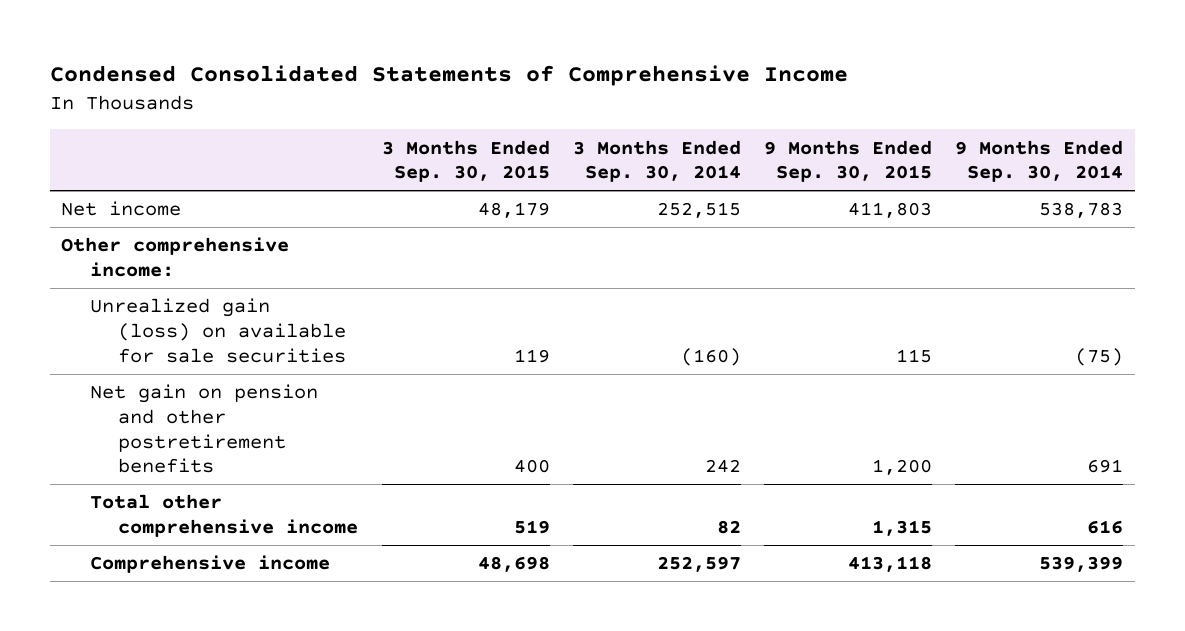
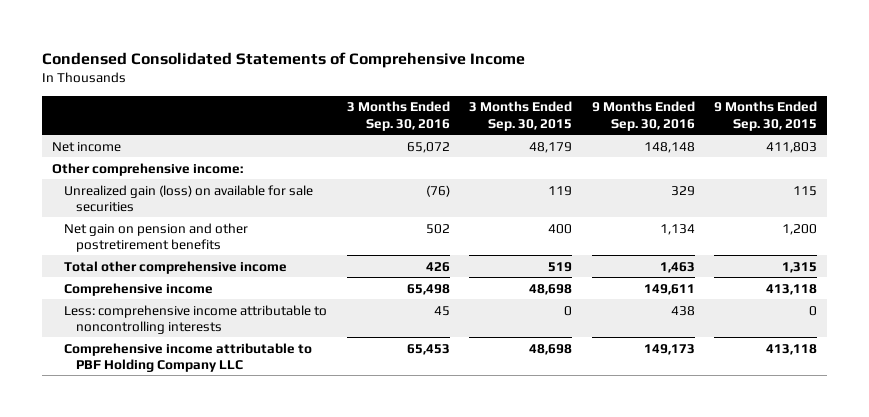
[572,139,741,183] 3 Months Ended Sep. 30, 2014 -> none
[955,139,1124,183] 9 Months Ended Sep. 30, 2014 -> none
none -> [346,101,450,131] 3 Months Ended Sep. 30, 2016
none -> [591,101,695,131] 9 Months Ended Sep. 30, 2016
none -> [64,304,328,334] Less: comprehensive income attributable to noncontrolling interests
none -> [64,342,313,372] Comprehensive income attributable to PBF Holding Company LLC

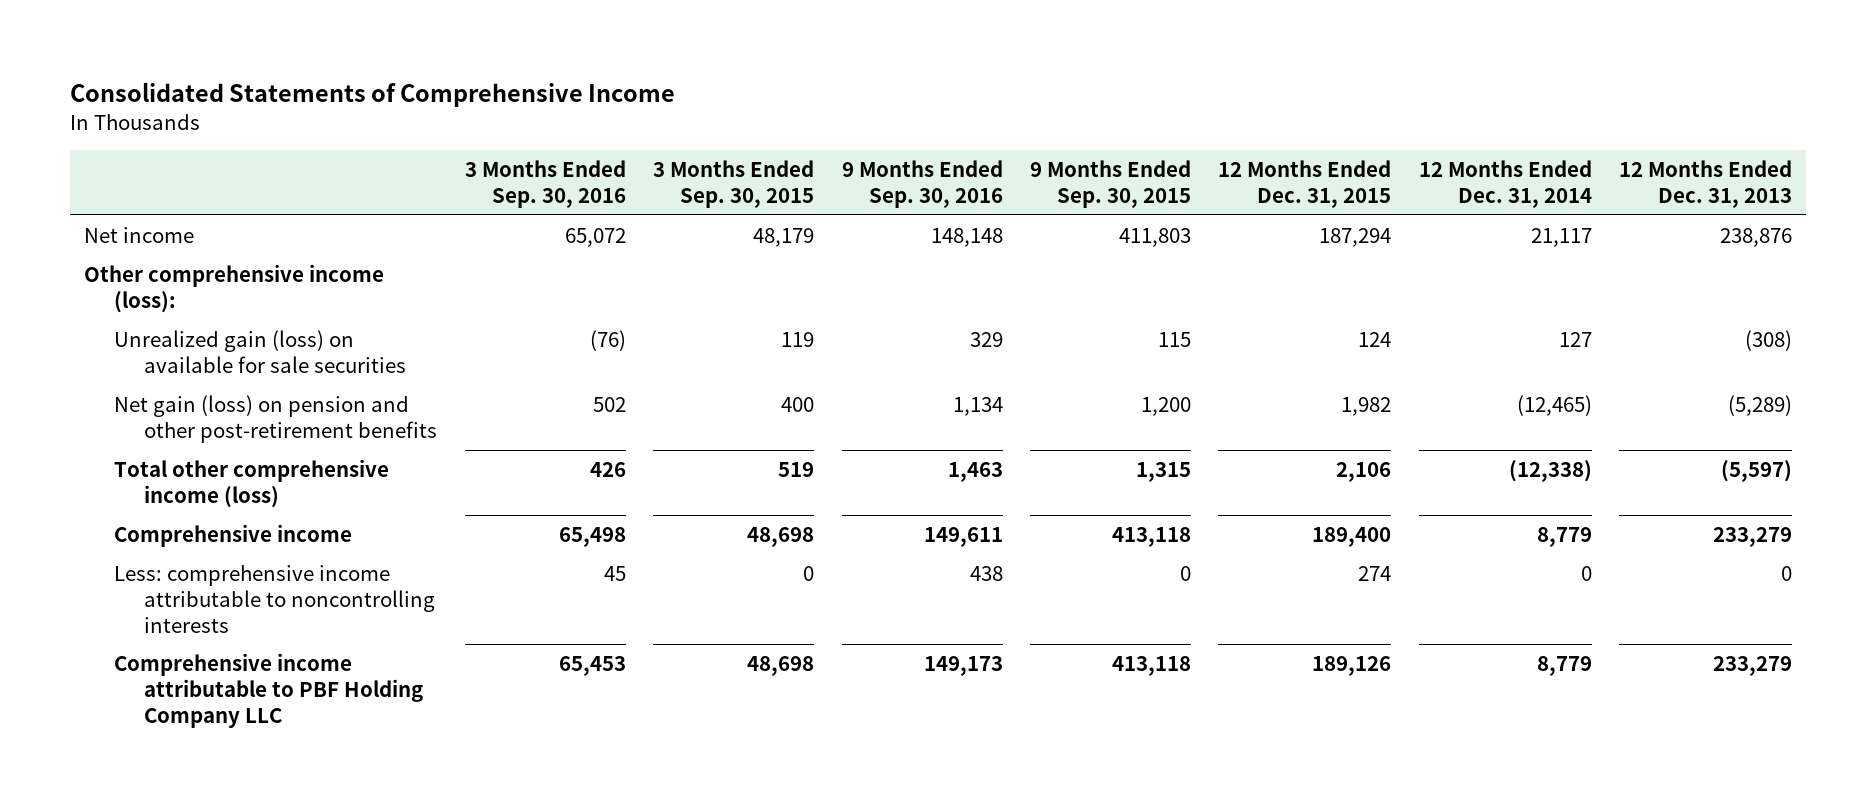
[42,51,526,68] Condensed Consolidated Statements of Comprehensive Income -> [70,82,676,108] Consolidated Statements of Comprehensive Income
none -> [1218,159,1392,208] 12 Months Ended Dec. 31, 2015
none -> [1418,159,1592,208] 12 Months Ended Dec. 31, 2014
none -> [1619,159,1793,208] 12 Months Ended Dec. 31, 2013
[51,162,243,176] Other comprehensive income: -> [83,263,384,313] Other comprehensive income (loss):
[64,222,249,252] Net gain on pension and other postretirement benefits -> [114,394,438,443] Net gain (loss) on pension and other post-retirement benefits
[64,260,288,274] Total other comprehensive income -> [114,458,390,508] Total other comprehensive income (loss)

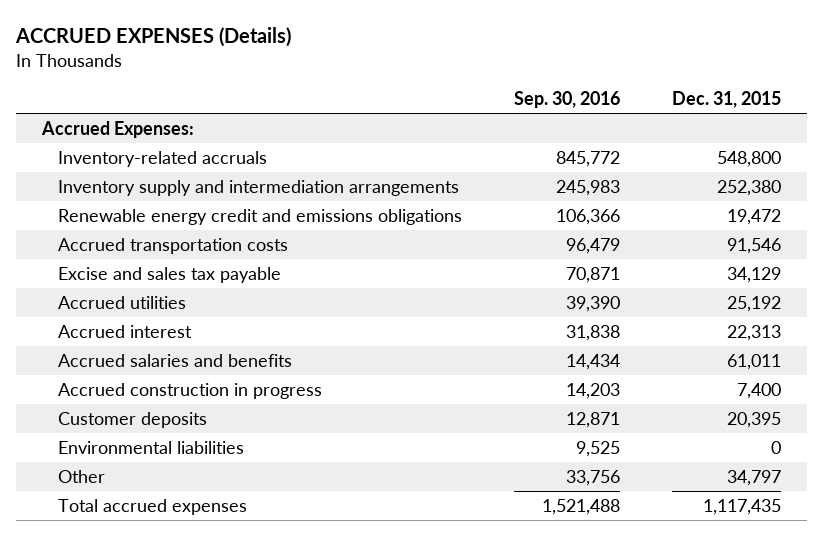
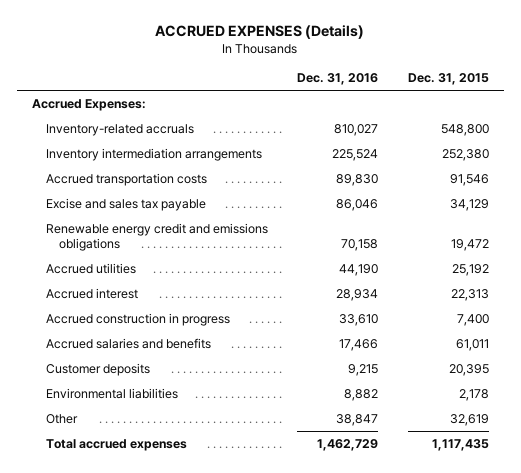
[514,91,621,109] Sep. 30, 2016 -> none
none -> [297,73,379,86] Dec. 31, 2016
[57,179,459,196] Inventory supply and intermediation arrangements -> [45,147,262,161] Inventory intermediation arrangements
[57,208,462,225] Renewable energy credit and emissions obligations -> [45,222,268,252] Renewable energy credit and emissions obligations
[57,353,292,367] Accrued salaries and benefits -> [45,337,211,349] Accrued salaries and benefits
[771,440,782,454] 0 -> [459,388,490,401] 2,178
[727,469,782,486] 34,797 -> [450,413,490,426] 32,619

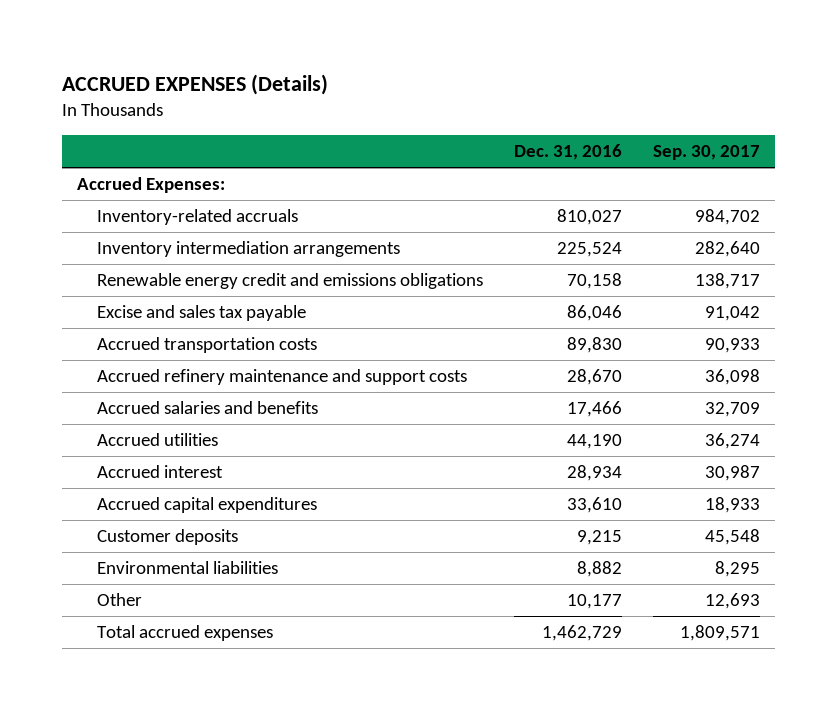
[408,73,490,86] Dec. 31, 2015 -> none
none -> [652,145,760,161] Sep. 30, 2017
[45,197,206,211] Excise and sales tax payable -> [97,305,307,322] Excise and sales tax payable
[45,172,207,186] Accrued transportation costs -> [97,337,318,354] Accrued transportation costs
none -> [97,369,468,386] Accrued refinery maintenance and support costs
[45,337,211,349] Accrued salaries and benefits -> [97,401,319,415] Accrued salaries and benefits
[45,312,230,326] Accrued construction in progress -> [97,497,318,514] Accrued capital expenditures
[336,413,379,426] 38,847 -> [567,594,623,610] 10,177

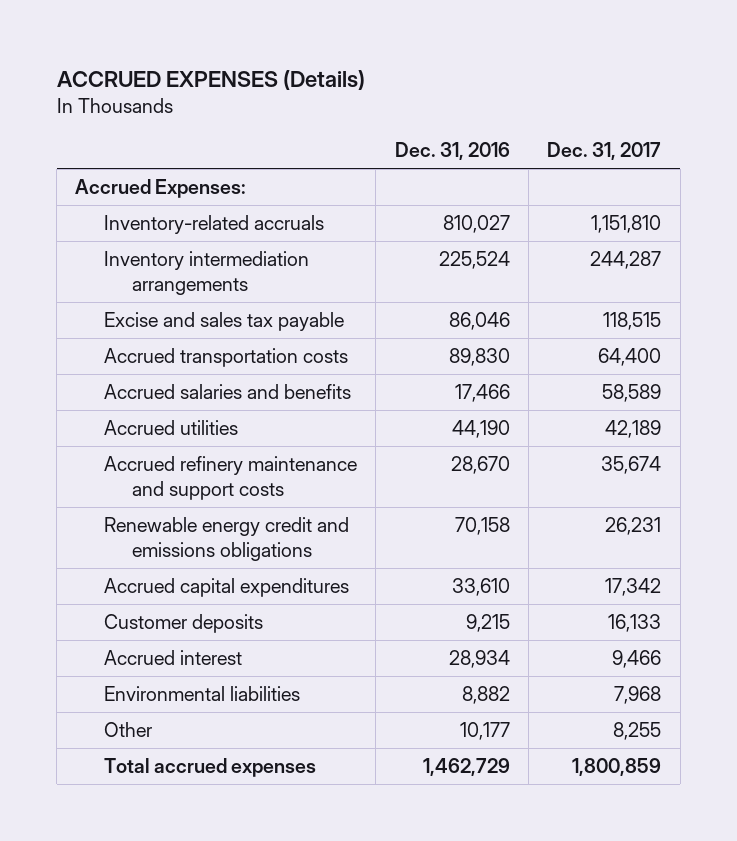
[652,145,760,161] Sep. 30, 2017 -> none
none -> [547,142,662,161] Dec. 31, 2017
[97,369,468,386] Accrued refinery maintenance and support costs -> [103,456,357,500] Accrued refinery maintenance and support costs
[97,273,484,290] Renewable energy credit and emissions obligations -> [103,517,349,561] Renewable energy credit and emissions obligations
[97,465,224,479] Accrued interest -> [103,650,242,666] Accrued interest

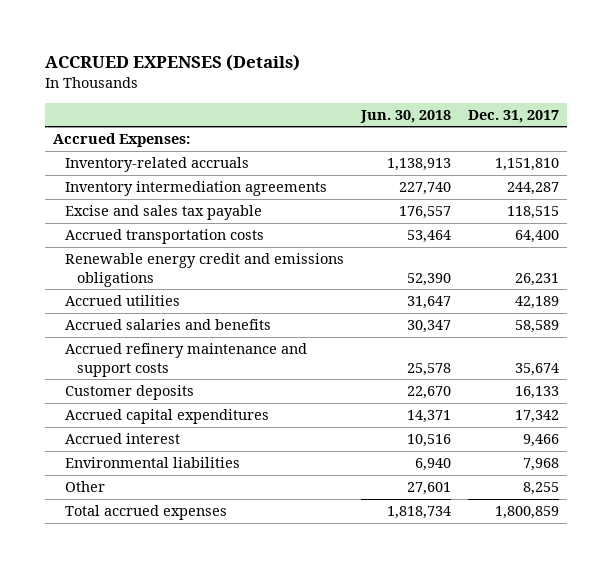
[394,142,510,161] Dec. 31, 2016 -> none
none -> [360,109,452,123] Jun. 30, 2018
[103,251,309,295] Inventory intermediation arrangements -> [65,181,328,197] Inventory intermediation agreements
[103,517,349,561] Renewable energy credit and emissions obligations -> [65,253,345,287] Renewable energy credit and emissions obligations
[103,384,351,400] Accrued salaries and benefits -> [65,319,272,331] Accrued salaries and benefits
[103,578,349,598] Accrued capital expenditures -> [65,409,270,425] Accrued capital expenditures

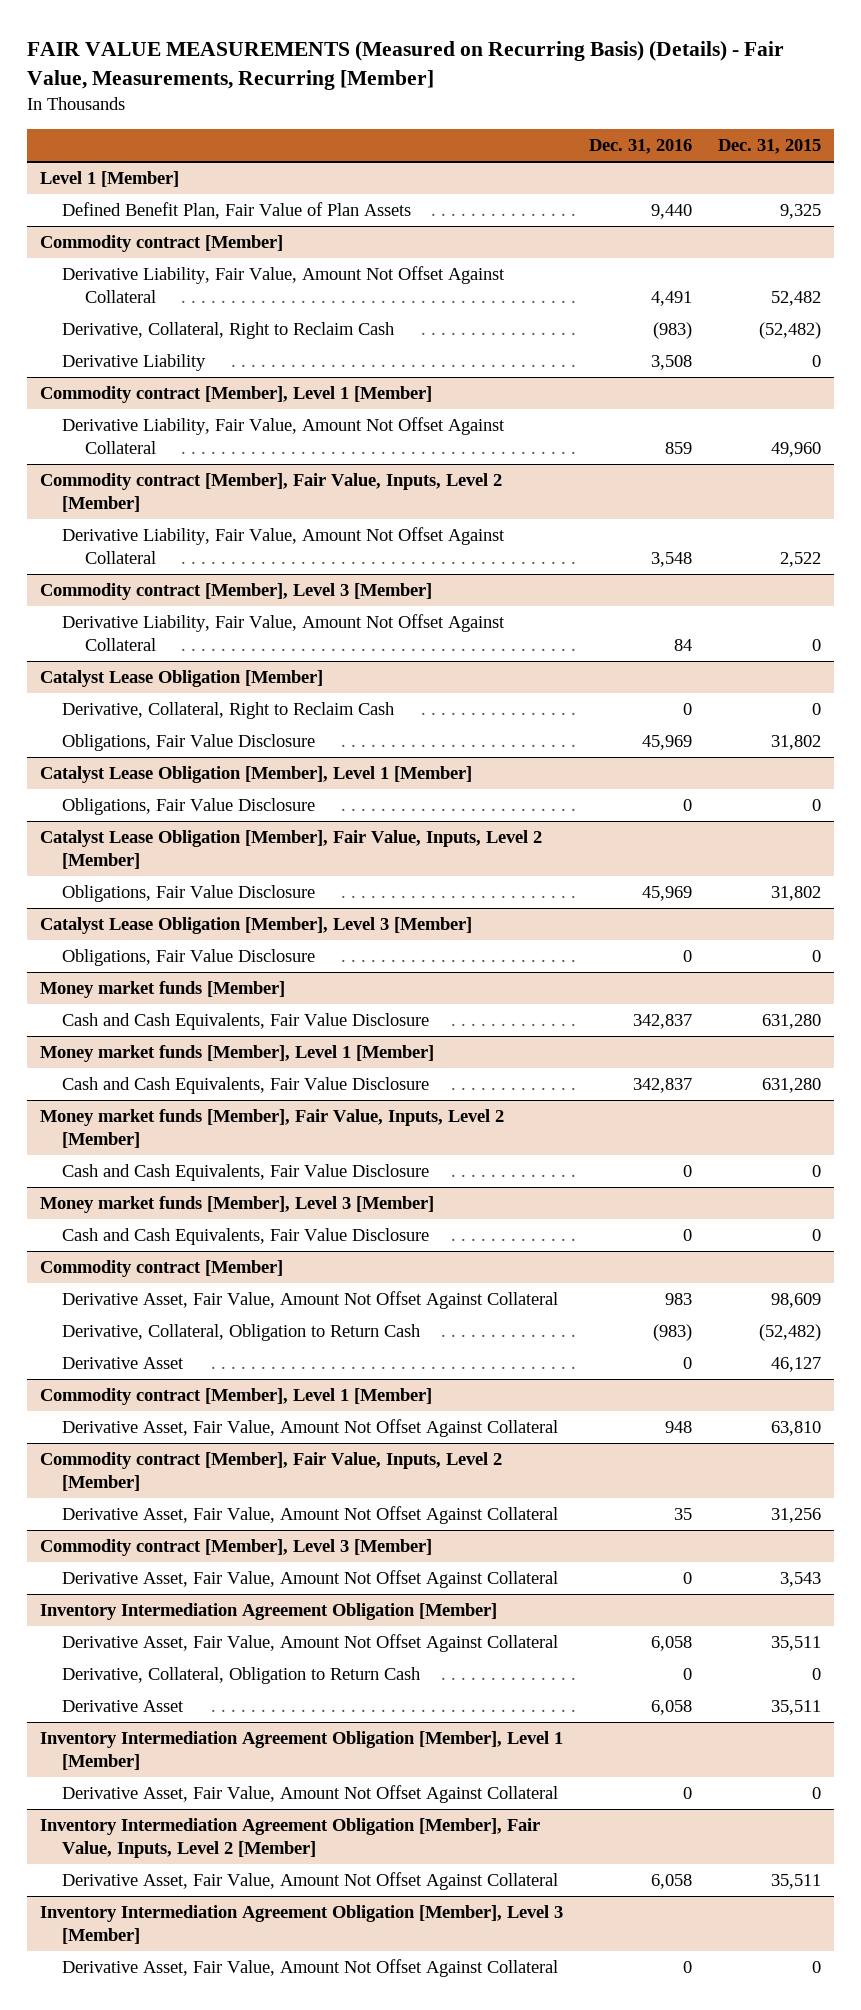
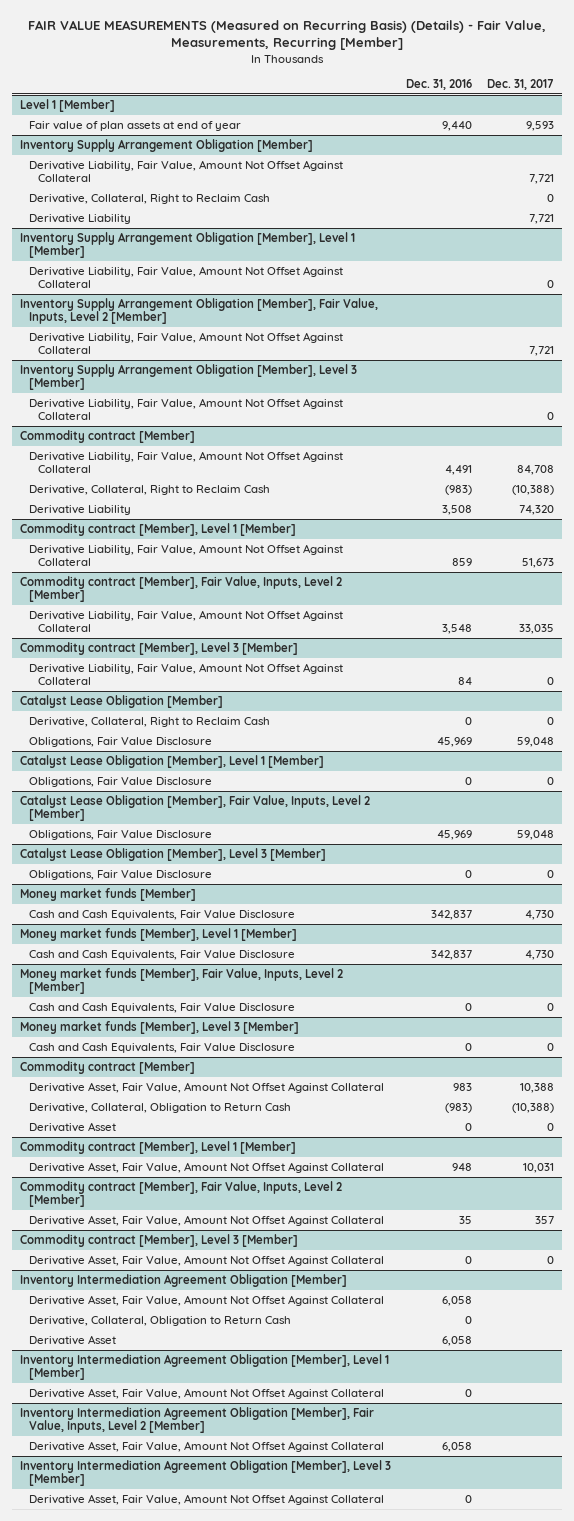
[718,139,822,155] Dec. 31, 2015 -> none
none -> [487,78,555,90] Dec. 31, 2017
[62,202,412,220] Defined Benefit Plan, Fair Value of Plan Assets -> [28,120,241,131] Fair value of plan assets at end of year
none -> [19,138,313,152] Inventory Supply Arrangement Obligation [Member]
none -> [28,159,343,183] Derivative Liability, Fair Value, Amount Not Offset Against Collateral
none -> [28,193,270,204] Derivative, Collateral, Right to Reclaim Cash
none -> [28,213,131,224] Derivative Liability
none -> [19,231,355,259] Inventory Supply Arrangement Obligation [Member], Level 1 [Member]
none -> [28,265,343,289] Derivative Liability, Fair Value, Amount Not Offset Against Collateral
none -> [19,297,378,325] Inventory Supply Arrangement Obligation [Member], Fair Value, Inputs, Level 2 [Member]
none -> [28,331,343,355] Derivative Liability, Fair Value, Amount Not Offset Against Collateral
none -> [19,363,357,391] Inventory Supply Arrangement Obligation [Member], Level 3 [Member]
none -> [28,397,343,421] Derivative Liability, Fair Value, Amount Not Offset Against Collateral

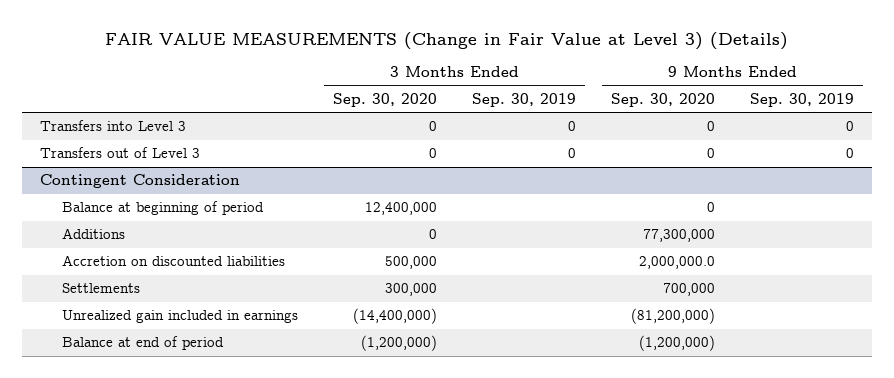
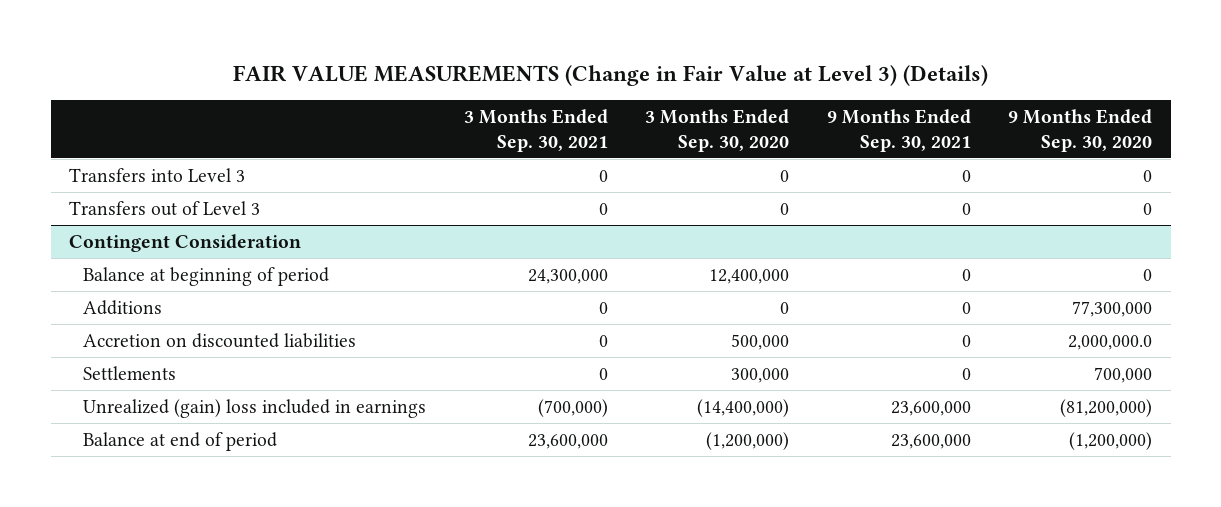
[472,92,577,107] Sep. 30, 2019 -> none
[750,92,855,107] Sep. 30, 2019 -> none
none -> [463,109,608,152] 3 Months Ended Sep. 30, 2021
none -> [826,109,971,152] 9 Months Ended Sep. 30, 2021
[62,310,299,324] Unrealized gain included in earnings -> [83,398,427,418] Unrealized (gain) loss included in earnings

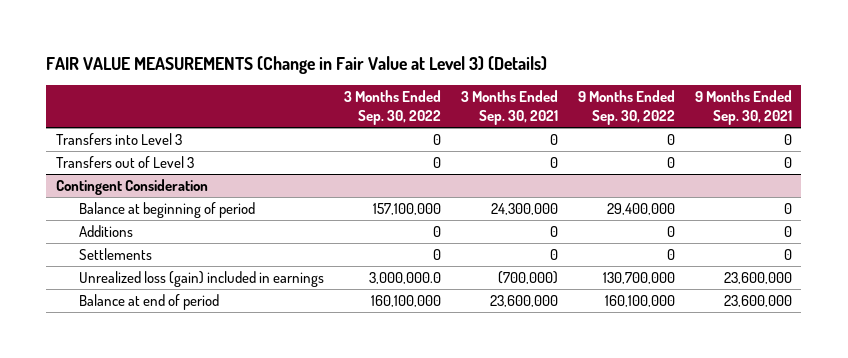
[645,109,790,152] 3 Months Ended Sep. 30, 2020 -> none
[1008,109,1153,152] 9 Months Ended Sep. 30, 2020 -> none
none -> [343,90,441,126] 3 Months Ended Sep. 30, 2022
none -> [577,90,675,126] 9 Months Ended Sep. 30, 2022
[83,332,357,348] Accretion on discounted liabilities -> none
[83,398,427,418] Unrealized (gain) loss included in earnings -> [78,271,324,288] Unrealized loss (gain) included in earnings

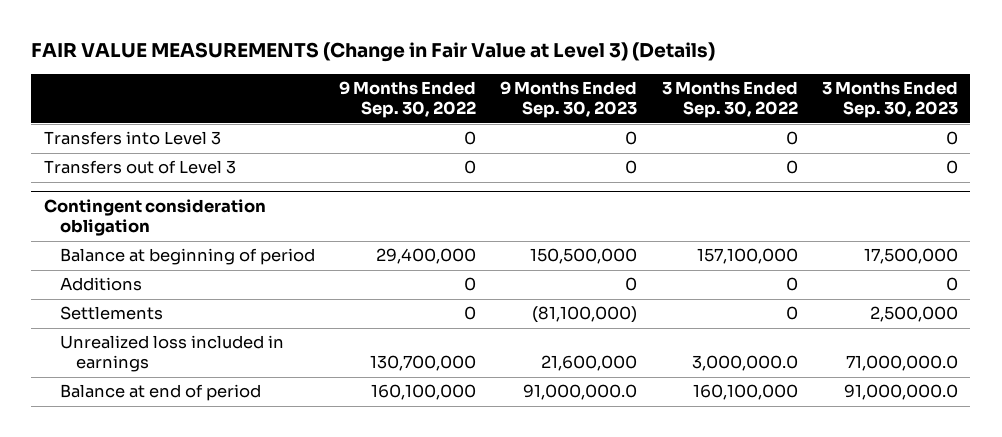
[460,90,558,126] 3 Months Ended Sep. 30, 2021 -> none
[694,90,792,126] 9 Months Ended Sep. 30, 2021 -> none
none -> [500,81,638,119] 9 Months Ended Sep. 30, 2023
none -> [822,81,959,119] 3 Months Ended Sep. 30, 2023
[56,179,209,196] Contingent Consideration -> [43,199,266,237] Contingent consideration obligation
[78,271,324,288] Unrealized loss (gain) included in earnings -> [59,335,284,373] Unrealized loss included in earnings

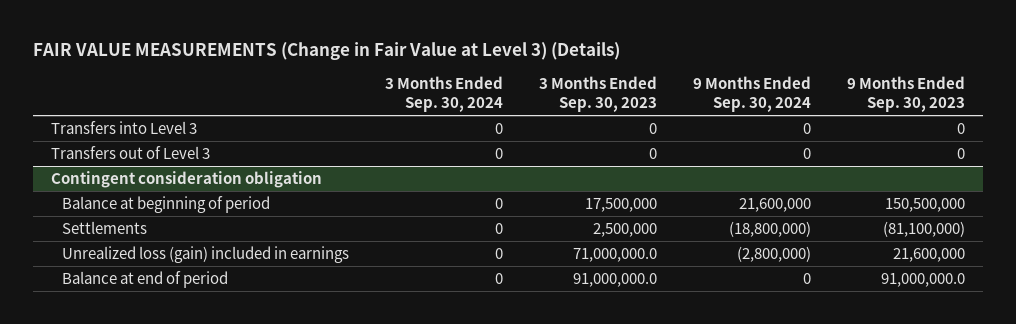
[339,81,477,119] 9 Months Ended Sep. 30, 2022 -> none
[661,81,798,119] 3 Months Ended Sep. 30, 2022 -> none
none -> [385,76,504,112] 3 Months Ended Sep. 30, 2024
none -> [693,76,812,112] 9 Months Ended Sep. 30, 2024
[59,277,142,292] Additions -> none
[59,335,284,373] Unrealized loss included in earnings -> [62,246,350,264] Unrealized loss (gain) included in earnings

